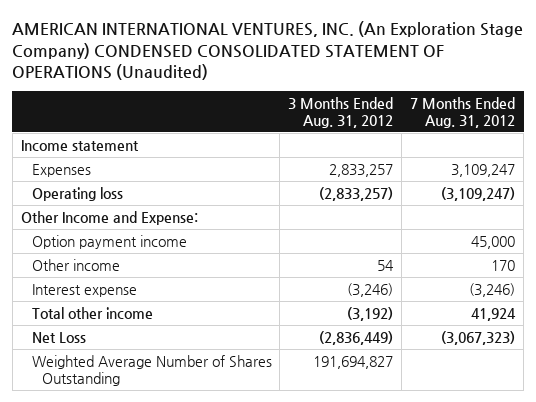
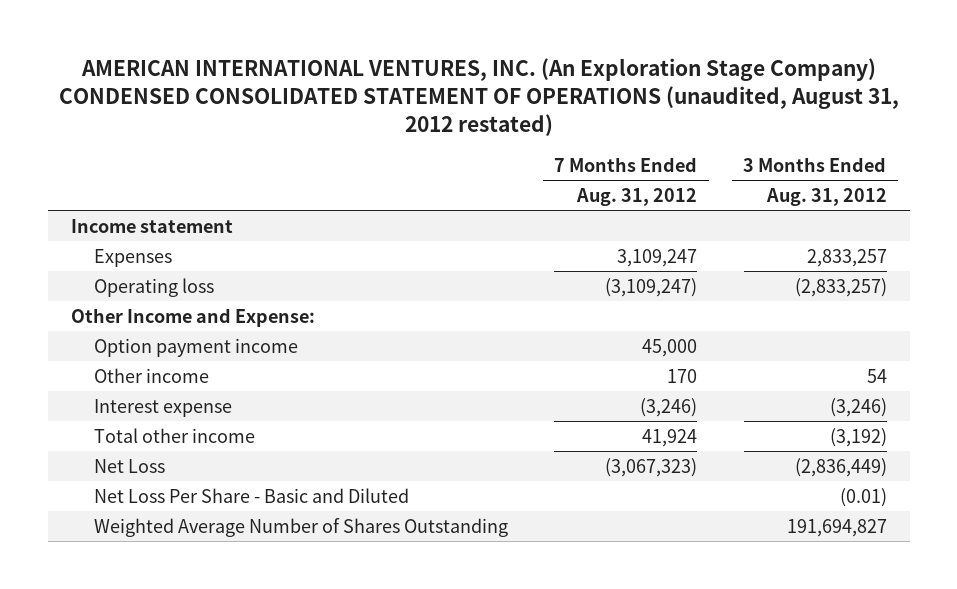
[12,21,524,81] AMERICAN INTERNATIONAL VENTURES, INC. (An Exploration Stage Company) CONDENSED CONSOLIDATED STATEMENT OF OPERATIONS (Unaudited) -> [58,57,899,136] AMERICAN INTERNATIONAL VENTURES, INC. (An Exploration Stage Company) CONDENSED CONSOLIDATED STATEMENT OF OPERATIONS (unaudited, August 31, 2012 restated)
none -> [93,487,409,503] Net Loss Per Share - Basic and Diluted

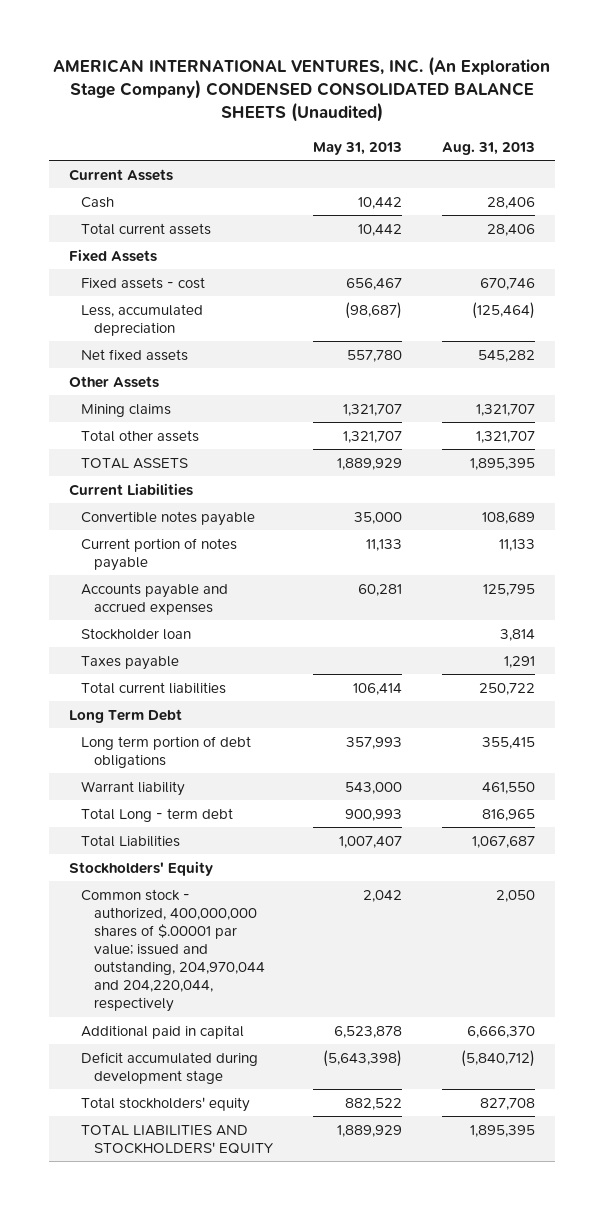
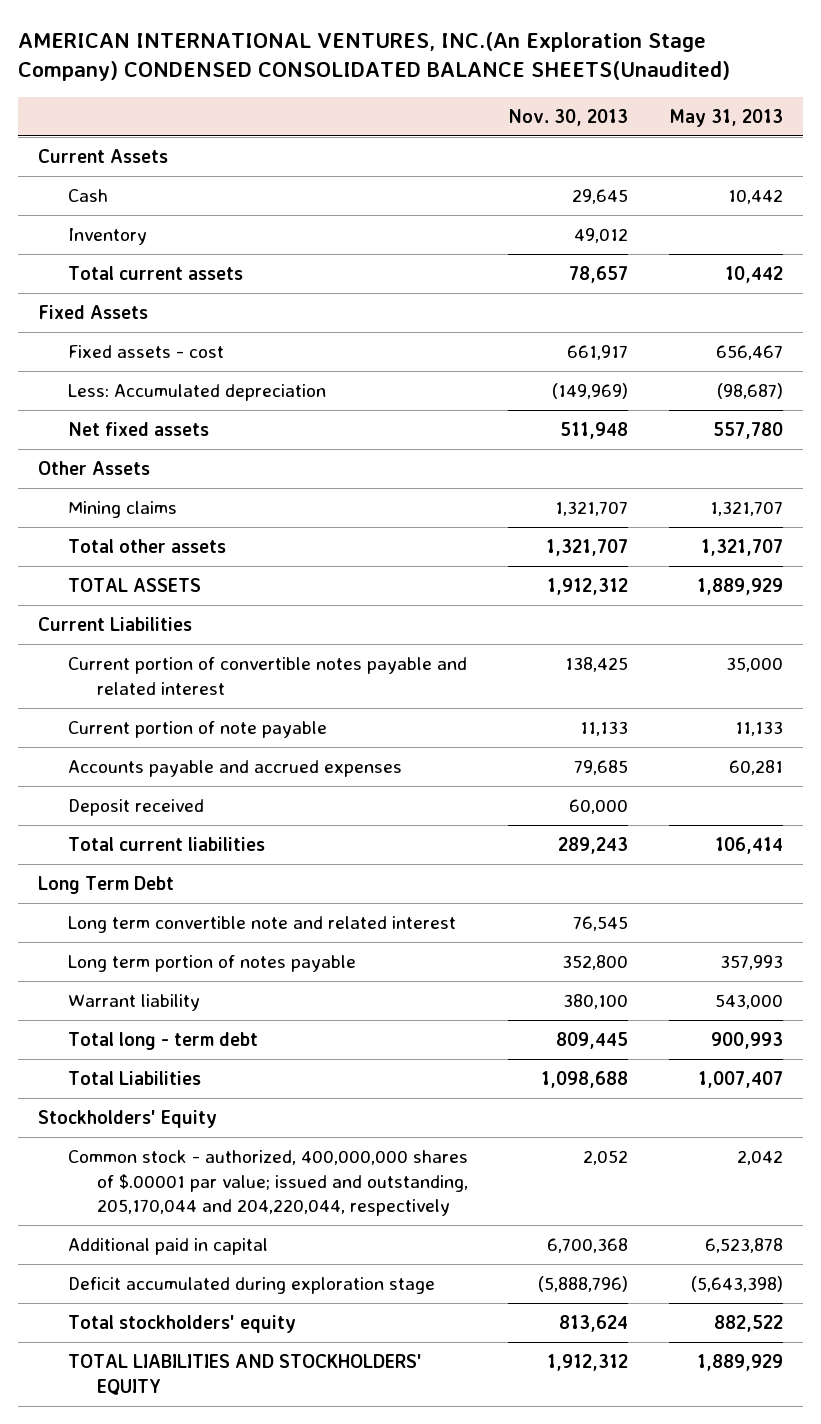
[52,56,550,123] AMERICAN INTERNATIONAL VENTURES, INC. (An Exploration Stage Company) CONDENSED CONSOLIDATED BALANCE SHEETS (Unaudited) -> [17,31,730,82] AMERICAN INTERNATIONAL VENTURES, INC.(An Exploration Stage Company) CONDENSED CONSOLIDATED BALANCE SHEETS(Unaudited)
[441,141,535,155] Aug. 31, 2013 -> none
none -> [508,108,629,126] Nov. 30, 2013
none -> [67,228,147,246] Inventory
[81,303,204,336] Less, accumulated depreciation -> [67,384,326,402] Less: Accumulated depreciation
[81,510,256,526] Convertible notes payable -> none
none -> [67,657,467,695] Current portion of convertible notes payable and related interest
[81,537,238,571] Current portion of notes payable -> [67,721,327,739] Current portion of note payable
[81,627,192,640] Stockholder loan -> none
[81,655,180,670] Taxes payable -> none
none -> [67,799,204,817] Deposit received
none -> [67,916,456,934] Long term convertible note and related interest
[81,735,252,768] Long term portion of debt obligations -> [67,955,356,973] Long term portion of notes payable
[81,807,234,822] Total Long - term debt -> [67,1032,258,1051] Total long - term debt
[81,888,265,1013] Common stock - authorized, 400,000,000 shares of $.00001 par value; issued and outstanding, 204,970,044 and 204,220,044, respectively -> [67,1150,469,1217] Common stock - authorized, 400,000,000 shares of $.00001 par value; issued and outstanding, 205,170,044 and 204,220,044, respectively
[81,1051,259,1084] Deficit accumulated during development stage -> [67,1277,435,1295] Deficit accumulated during exploration stage

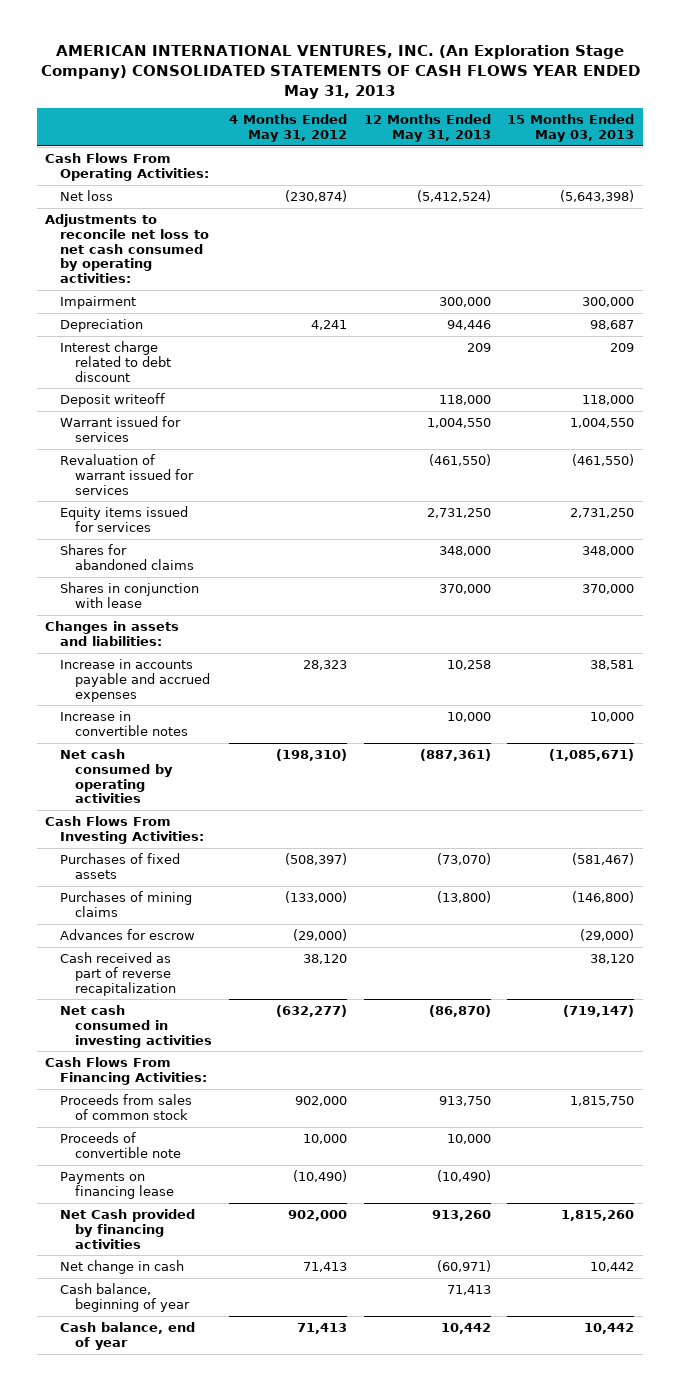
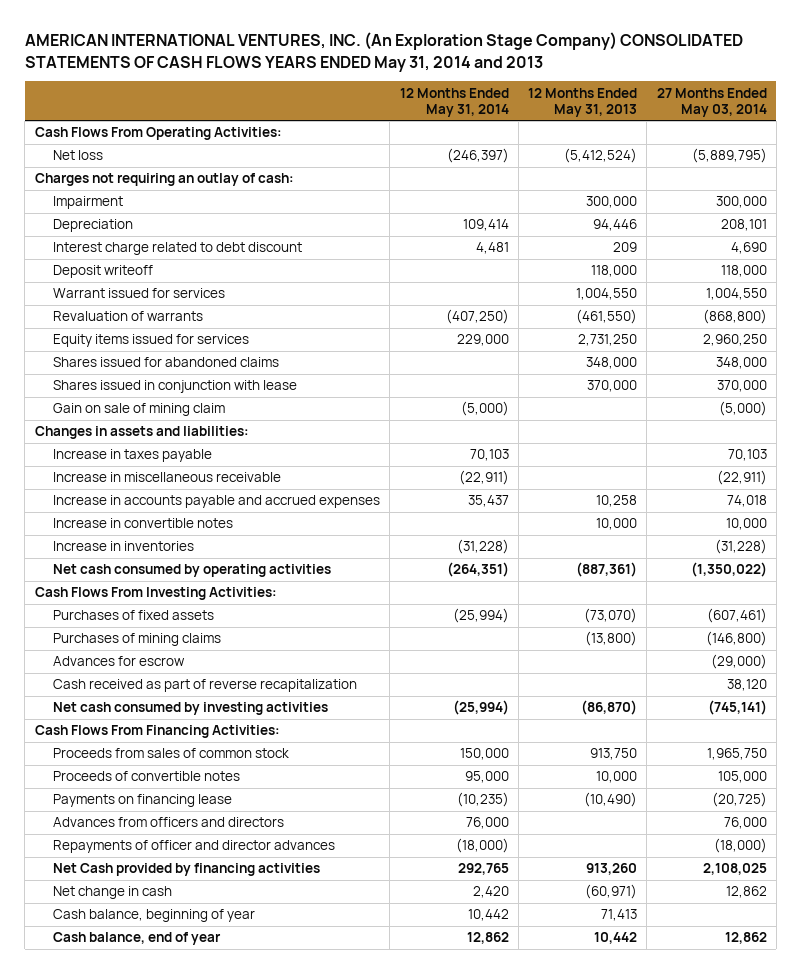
[40,45,640,99] AMERICAN INTERNATIONAL VENTURES, INC. (An Exploration Stage Company) CONSOLIDATED STATEMENTS OF CASH FLOWS YEAR ENDED May 31, 2013 -> [24,32,743,72] AMERICAN INTERNATIONAL VENTURES, INC. (An Exploration Stage Company) CONSOLIDATED STATEMENTS OF CASH FLOWS YEARS ENDED May 31, 2014 and 2013
[228,114,347,142] 4 Months Ended May 31, 2012 -> none
[507,114,635,142] 15 Months Ended May 03, 2013 -> none
none -> [399,87,509,117] 12 Months Ended May 31, 2014
none -> [656,87,767,117] 27 Months Ended May 03, 2014
[45,213,210,284] Adjustments to reconcile net loss to net cash consumed by operating activities: -> none
none -> [34,173,294,187] Charges not requiring an outlay of cash:
[60,453,194,495] Revaluation of warrant issued for services -> [53,311,204,322] Revaluation of warrants
[60,543,194,570] Shares for abandoned claims -> [53,357,280,368] Shares issued for abandoned claims
[60,581,200,608] Shares in conjunction with lease -> [53,380,298,394] Shares issued in conjunction with lease
none -> [53,403,226,417] Gain on sale of mining claim
none -> [53,449,213,463] Increase in taxes payable
none -> [53,472,282,483] Increase in miscellaneous receivable
none -> [53,541,195,552] Increase in inventories
[60,1004,212,1048] Net cash consumed in investing activities -> [53,702,329,716] Net cash consumed by investing activities
[60,1131,181,1158] Proceeds of convertible note -> [53,771,241,782] Proceeds of convertible notes
none -> [53,817,285,828] Advances from officers and directors
none -> [53,840,336,854] Repayments of officer and director advances

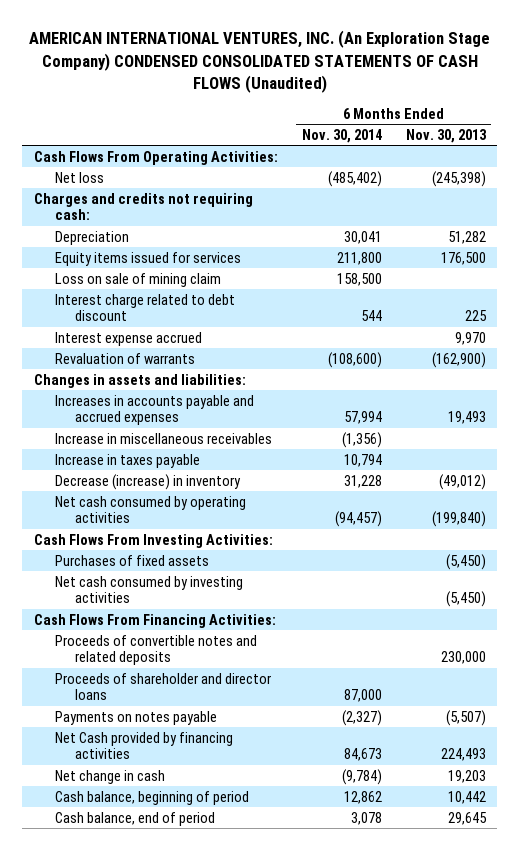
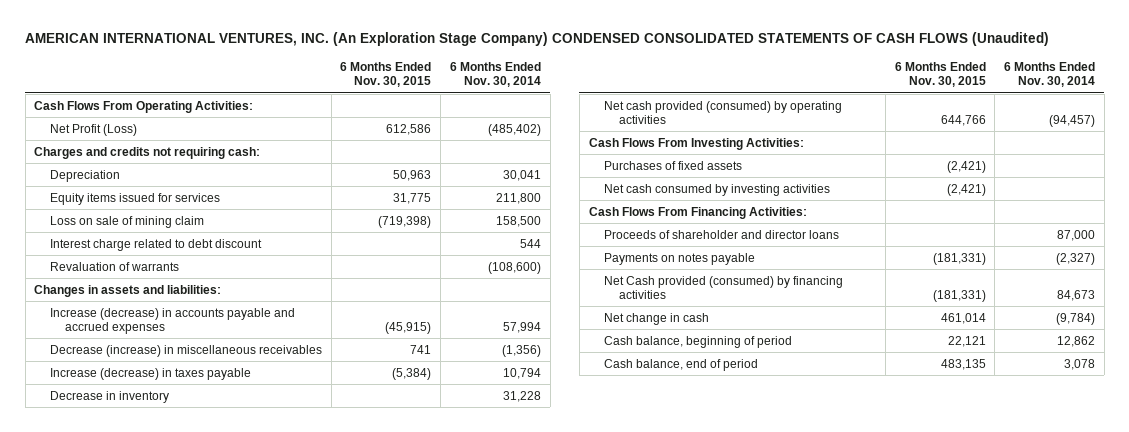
[405,129,487,144] Nov. 30, 2013 -> none
none -> [340,61,432,88] 6 Months Ended Nov. 30, 2015
[54,171,104,183] Net loss -> [49,123,137,136] Net Profit (Loss)
[54,331,202,346] Interest expense accrued -> none
[54,394,254,426] Increases in accounts payable and accrued expenses -> [49,307,295,334] Increase (decrease) in accounts payable and accrued expenses
[54,432,272,444] Increase in miscellaneous receivables -> [49,344,322,357] Decrease (increase) in miscellaneous receivables
[54,453,200,468] Increase in taxes payable -> [49,367,251,380] Increase (decrease) in taxes payable
[54,473,241,490] Decrease (increase) in inventory -> [49,390,169,403] Decrease in inventory
[54,495,246,524] Net cash consumed by operating activities -> [604,100,843,124] Net cash provided (consumed) by operating activities
[54,634,257,666] Proceeds of convertible notes and related deposits -> none
[54,731,233,760] Net Cash provided by financing activities -> [604,275,844,299] Net Cash provided (consumed) by financing activities

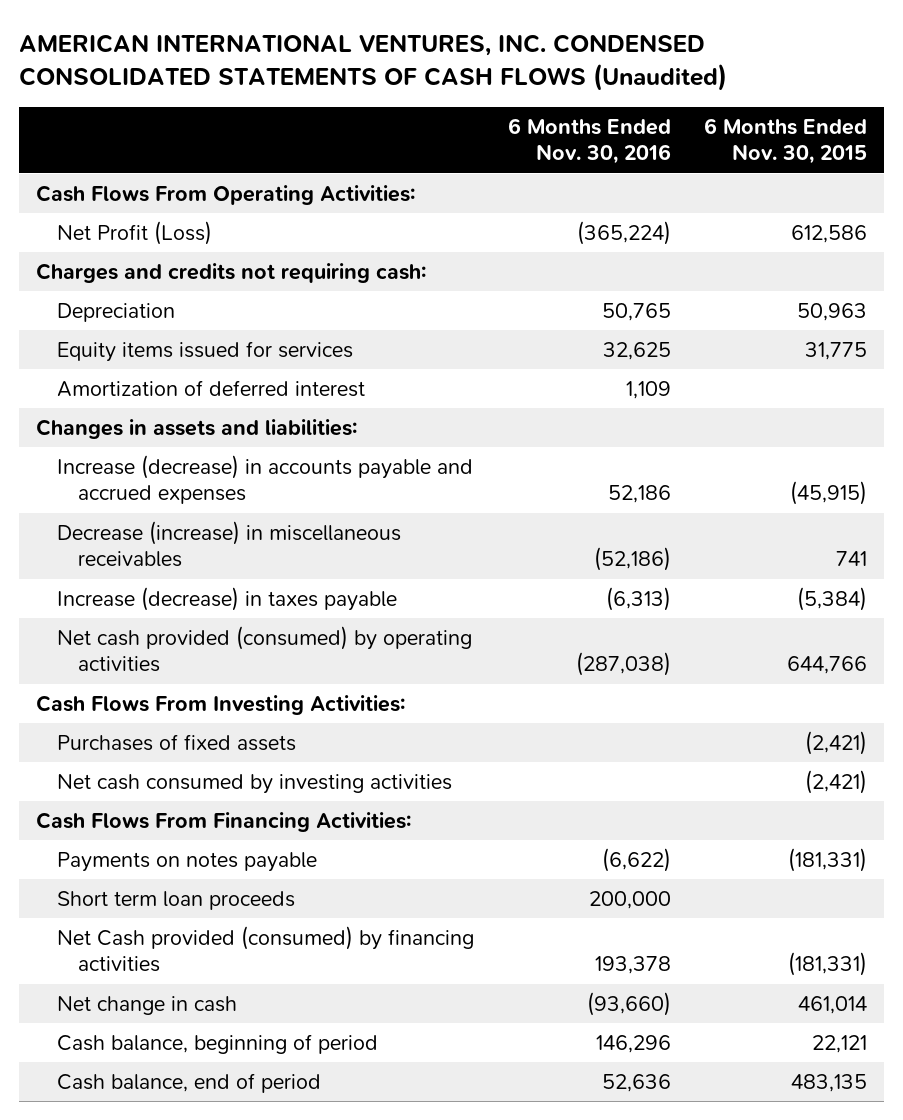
[25,32,1050,47] AMERICAN INTERNATIONAL VENTURES, INC. (An Exploration Stage Company) CONDENSED CONSOLIDATED STATEMENTS OF CASH FLOWS (Unaudited) -> [18,34,727,92] AMERICAN INTERNATIONAL VENTURES, INC. CONDENSED CONSOLIDATED STATEMENTS OF CASH FLOWS (Unaudited)
[449,61,541,88] 6 Months Ended Nov. 30, 2014 -> none
none -> [507,117,671,165] 6 Months Ended Nov. 30, 2016
[49,215,204,228] Loss on sale of mining claim -> none
[49,238,262,251] Interest charge related to debt discount -> none
[49,261,179,271] Revaluation of warrants -> none
none -> [56,380,365,398] Amortization of deferred interest
[49,390,169,403] Decrease in inventory -> none
[604,229,840,239] Proceeds of shareholder and director loans -> none
none -> [56,891,295,911] Short term loan proceeds

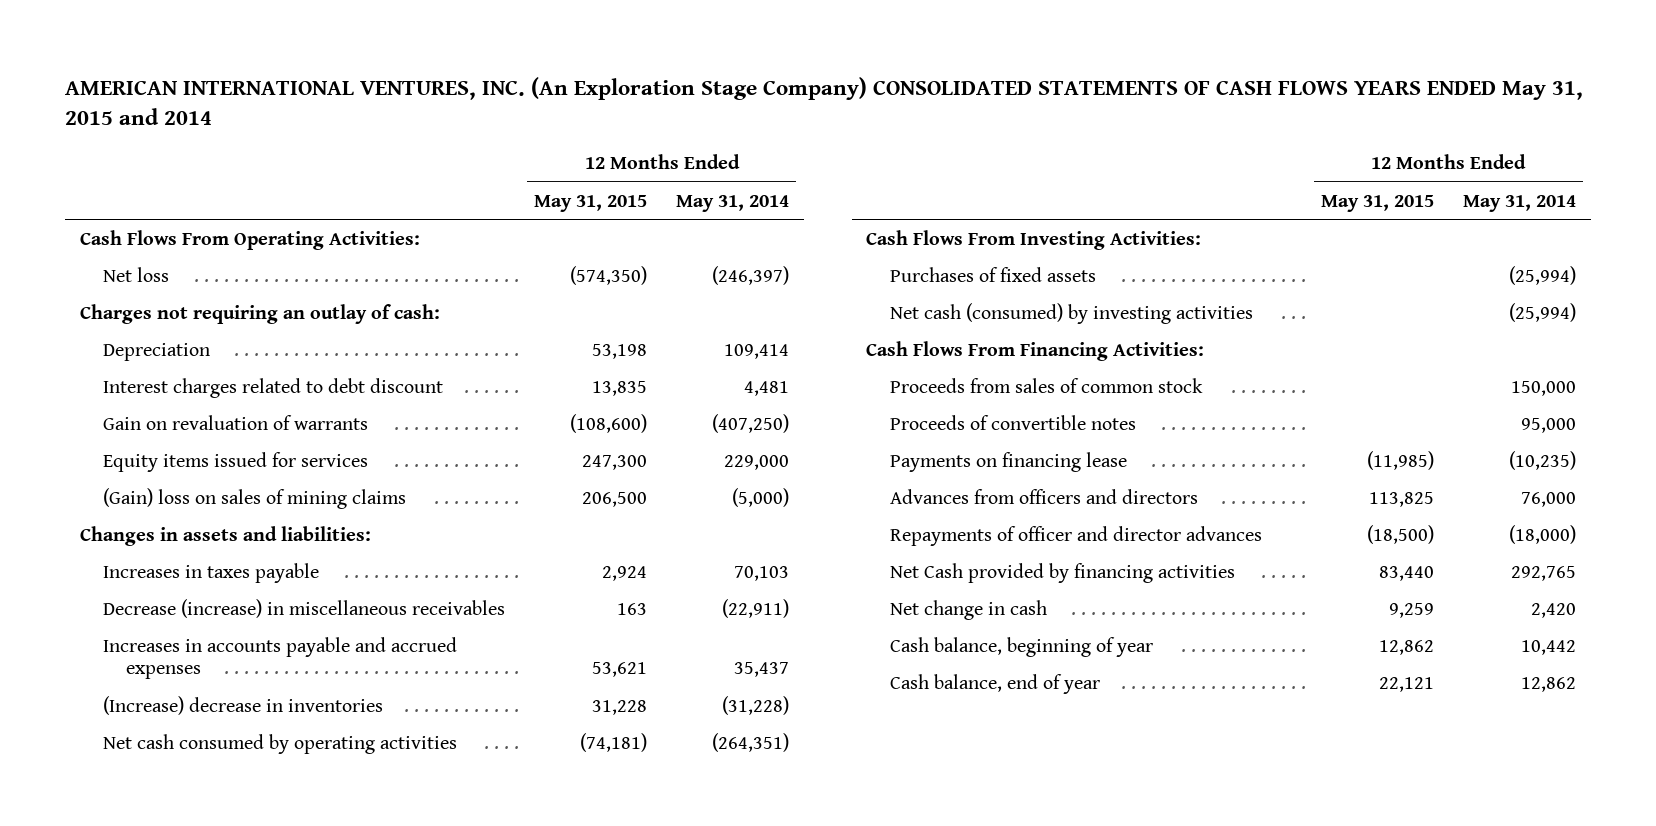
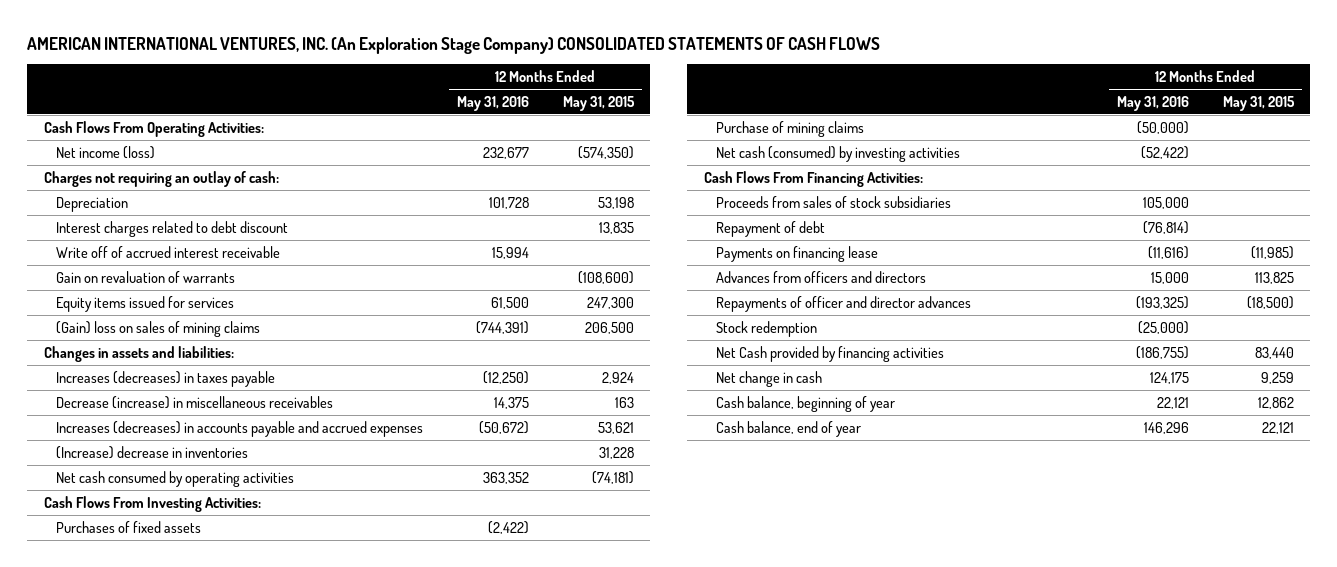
[64,77,1583,126] AMERICAN INTERNATIONAL VENTURES, INC. (An Exploration Stage Company) CONSOLIDATED STATEMENTS OF CASH FLOWS YEARS ENDED May 31, 2015 and 2014 -> [27,36,881,54] AMERICAN INTERNATIONAL VENTURES, INC. (An Exploration Stage Company) CONSOLIDATED STATEMENTS OF CASH FLOWS
[676,194,790,212] May 31, 2014 -> none
none -> [457,95,530,111] May 31, 2016
[102,266,169,282] Net loss -> [56,145,156,159] Net income (loss)
none -> [56,245,281,258] Write off of accrued interest receivable
[102,562,319,583] Increases in taxes payable -> [56,370,276,387] Increases (decreases) in taxes payable
[102,636,457,680] Increases in accounts payable and accrued expenses -> [56,420,424,437] Increases (decreases) in accounts payable and accrued expenses
none -> [716,120,865,137] Purchase of mining claims
[889,414,1136,430] Proceeds of convertible notes -> none
[889,377,1203,393] Proceeds from sales of common stock -> [716,195,952,208] Proceeds from sales of stock subsidiaries
none -> [716,220,826,237] Repayment of debt
none -> [716,320,818,337] Stock redemption

